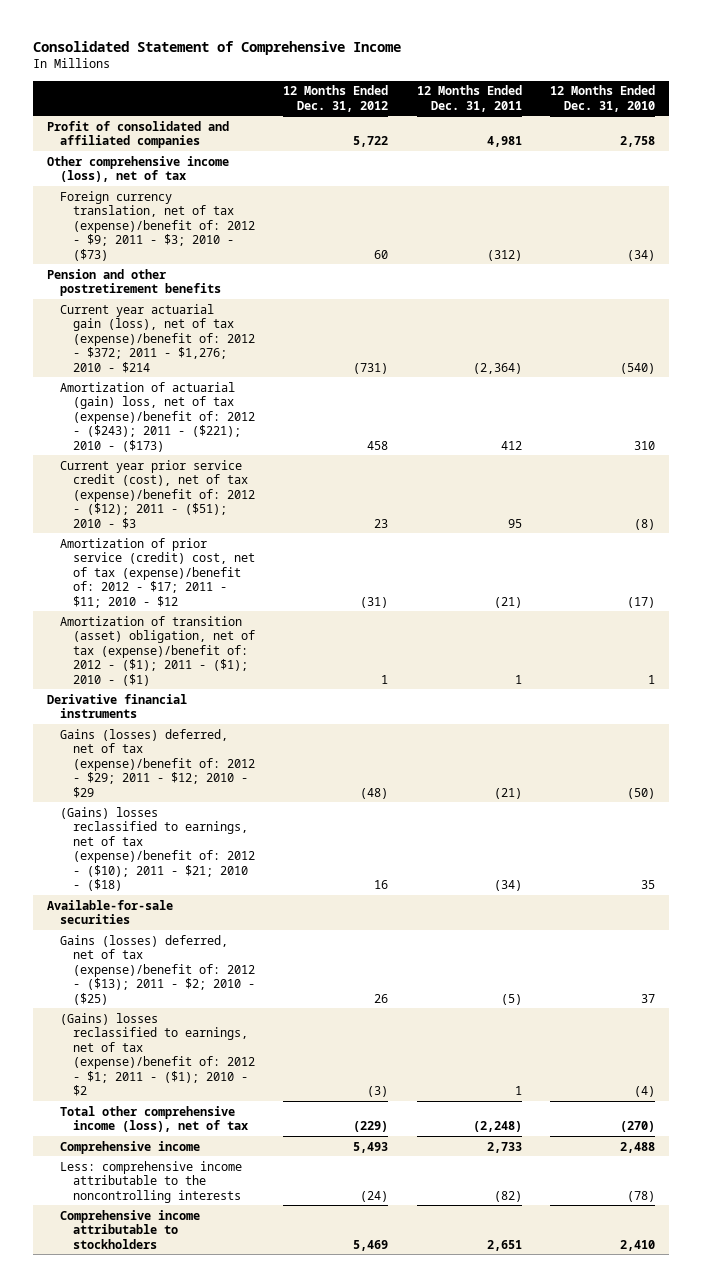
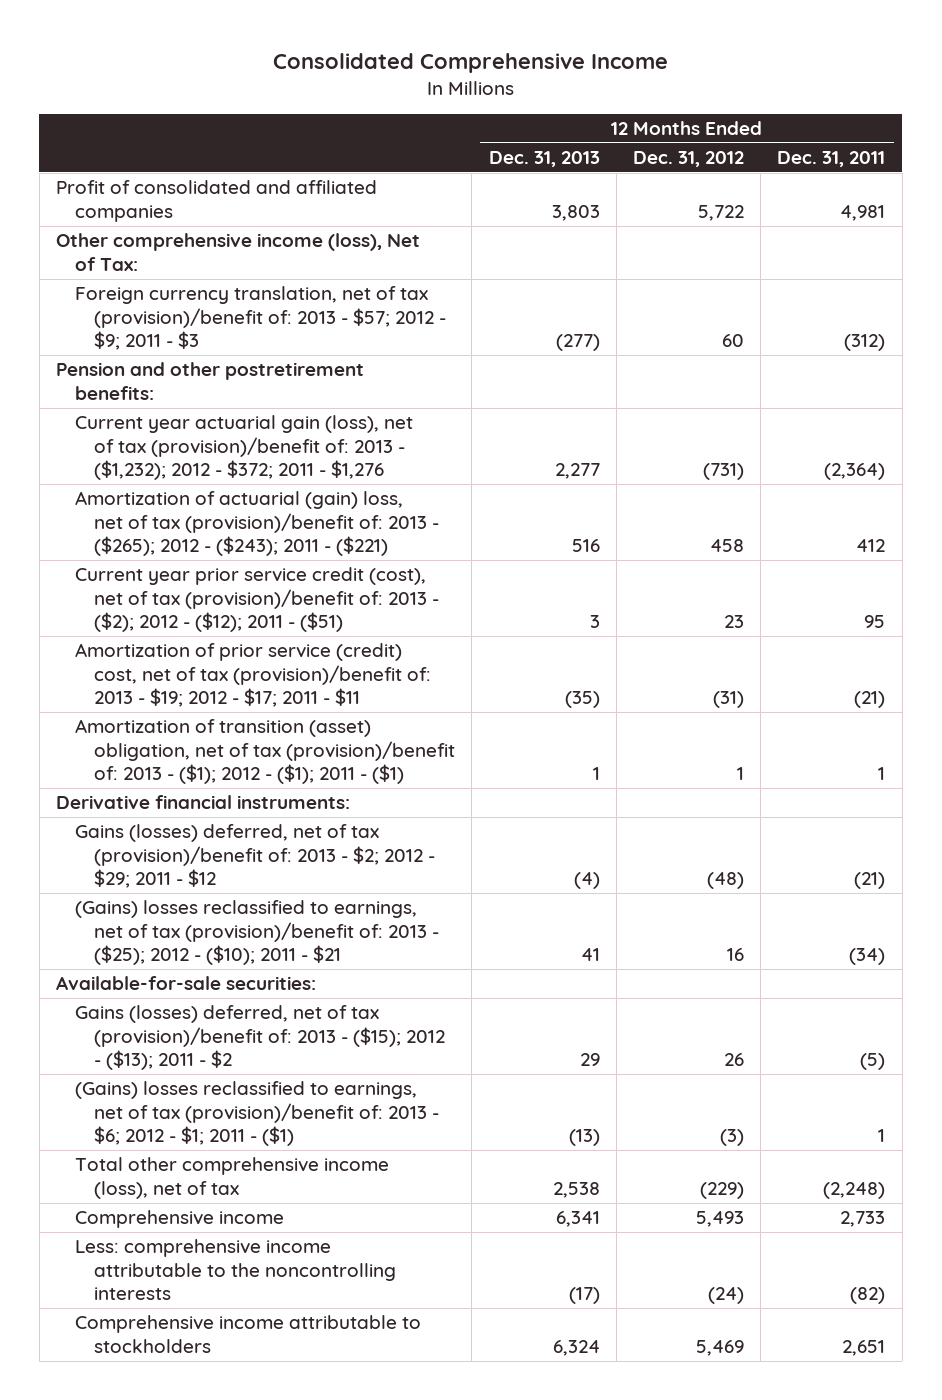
[32,40,401,55] Consolidated Statement of Comprehensive Income -> [272,52,668,73] Consolidated Comprehensive Income
[550,85,656,112] 12 Months Ended Dec. 31, 2010 -> none
none -> [488,150,600,167] Dec. 31, 2013
[47,155,230,183] Other comprehensive income (loss), net of tax -> [56,233,421,271] Other comprehensive income (loss), Net of Tax:
[60,190,256,261] Foreign currency translation, net of tax (expense)/benefit of: 2012 - $9; 2011 - $3; 2010 - ($73) -> [75,286,447,351] Foreign currency translation, net of tax (provision)/benefit of: 2013 - $57; 2012 - $9; 2011 - $3
[47,268,222,297] Pension and other postretirement benefits -> [56,362,365,400] Pension and other postretirement benefits:
[60,303,256,373] Current year actuarial gain (loss), net of tax (expense)/benefit of: 2012 - $372; 2011 - $1,276; 2010 - $214 -> [75,415,414,481] Current year actuarial gain (loss), net of tax (provision)/benefit of: 2013 - ($1,232); 2012 - $372; 2011 - $1,276
[60,381,256,452] Amortization of actuarial (gain) loss, net of tax (expense)/benefit of: 2012 - ($243); 2011 - ($221); 2010 - ($173) -> [75,491,440,557] Amortization of actuarial (gain) loss, net of tax (provision)/benefit of: 2013 - ($265); 2012 - ($243); 2011 - ($221)
[60,459,256,529] Current year prior service credit (cost), net of tax (expense)/benefit of: 2012 - ($12); 2011 - ($51); 2010 - $3 -> [75,567,440,633] Current year prior service credit (cost), net of tax (provision)/benefit of: 2013 - ($2); 2012 - ($12); 2011 - ($51)
[60,537,256,608] Amortization of prior service (credit) cost, net of tax (expense)/benefit of: 2012 - $17; 2011 - $11; 2010 - $12 -> [75,643,432,708] Amortization of prior service (credit) cost, net of tax (provision)/benefit of: 2013 - $19; 2012 - $17; 2011 - $11
[60,615,256,686] Amortization of transition (asset) obligation, net of tax (expense)/benefit of: 2012 - ($1); 2011 - ($1); 2010 - ($1) -> [75,719,456,785] Amortization of transition (asset) obligation, net of tax (provision)/benefit of: 2013 - ($1); 2012 - ($1); 2011 - ($1)
[47,693,188,719] Derivative financial instruments -> [56,795,351,810] Derivative financial instruments:
[60,728,256,798] Gains (losses) deferred, net of tax (expense)/benefit of: 2012 - $29; 2011 - $12; 2010 - $29 -> [75,824,436,889] Gains (losses) deferred, net of tax (provision)/benefit of: 2013 - $2; 2012 - $29; 2011 - $12
[60,806,256,892] (Gains) losses reclassified to earnings, net of tax (expense)/benefit of: 2012 - ($10); 2011 - $21; 2010 - ($18) -> [75,900,440,966] (Gains) losses reclassified to earnings, net of tax (provision)/benefit of: 2013 - ($25); 2012 - ($10); 2011 - $21
[47,899,174,925] Available-for-sale securities -> [56,976,317,991] Available-for-sale securities:
[60,934,256,1005] Gains (losses) deferred, net of tax (expense)/benefit of: 2012 - ($13); 2011 - $2; 2010 - ($25) -> [75,1005,446,1071] Gains (losses) deferred, net of tax (provision)/benefit of: 2013 - ($15); 2012 - ($13); 2011 - $2
[60,1012,256,1097] (Gains) losses reclassified to earnings, net of tax (expense)/benefit of: 2012 - $1; 2011 - ($1); 2010 - $2 -> [75,1081,440,1147] (Gains) losses reclassified to earnings, net of tax (provision)/benefit of: 2013 - $6; 2012 - $1; 2011 - ($1)

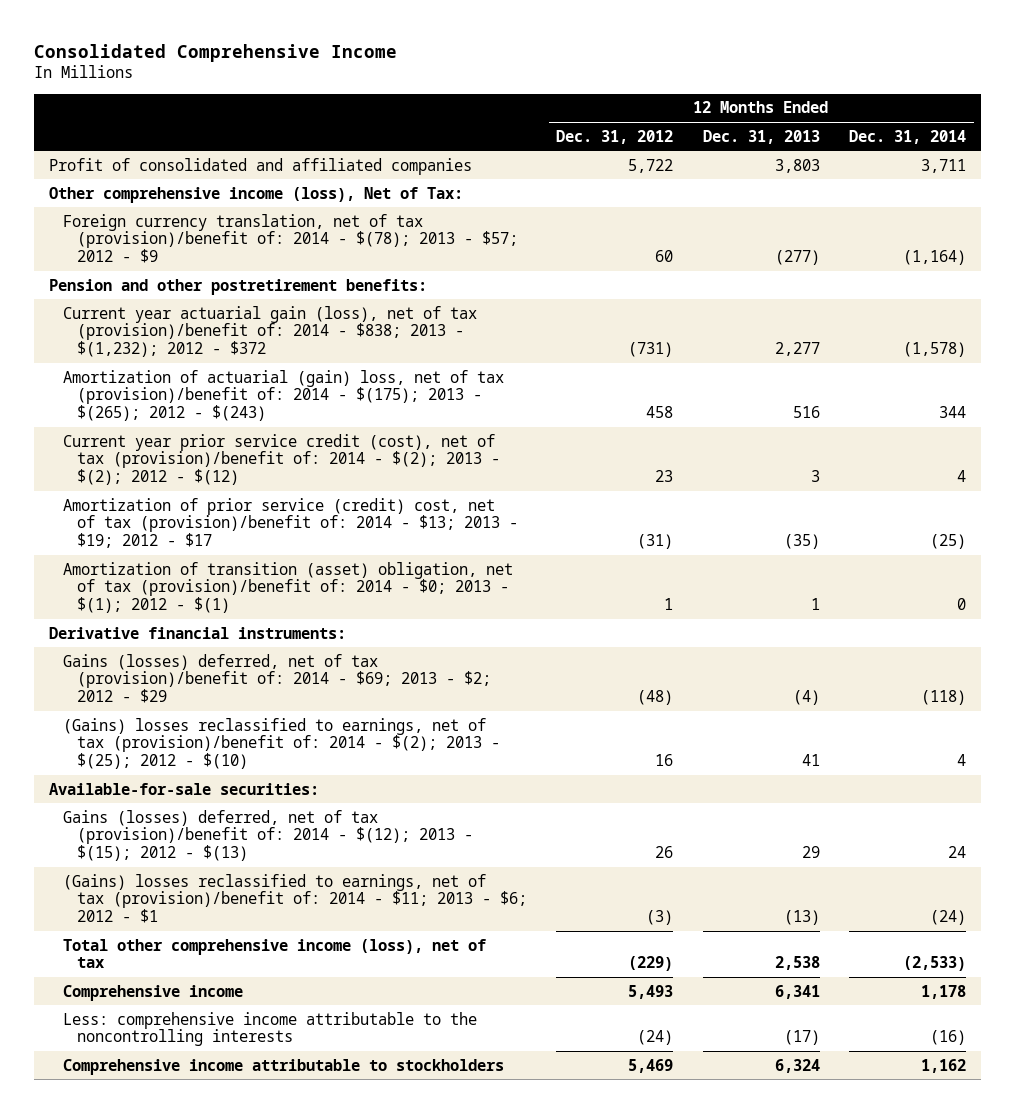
[777,150,886,167] Dec. 31, 2011 -> none
none -> [849,129,967,144] Dec. 31, 2014
[75,286,447,351] Foreign currency translation, net of tax (provision)/benefit of: 2013 - $57; 2012 - $9; 2011 - $3 -> [62,213,518,264] Foreign currency translation, net of tax (provision)/benefit of: 2014 - $(78); 2013 - $57; 2012 - $9
[75,415,414,481] Current year actuarial gain (loss), net of tax (provision)/benefit of: 2013 - ($1,232); 2012 - $372; 2011 - $1,276 -> [62,305,477,358] Current year actuarial gain (loss), net of tax (provision)/benefit of: 2014 - $838; 2013 - $(1,232); 2012 - $372
[75,491,440,557] Amortization of actuarial (gain) loss, net of tax (provision)/benefit of: 2013 - ($265); 2012 - ($243); 2011 - ($221) -> [62,369,504,422] Amortization of actuarial (gain) loss, net of tax (provision)/benefit of: 2014 - $(175); 2013 - $(265); 2012 - $(243)
[75,567,440,633] Current year prior service credit (cost), net of tax (provision)/benefit of: 2013 - ($2); 2012 - ($12); 2011 - ($51) -> [62,433,500,486] Current year prior service credit (cost), net of tax (provision)/benefit of: 2014 - $(2); 2013 - $(2); 2012 - $(12)
[75,643,432,708] Amortization of prior service (credit) cost, net of tax (provision)/benefit of: 2013 - $19; 2012 - $17; 2011 - $11 -> [62,497,518,549] Amortization of prior service (credit) cost, net of tax (provision)/benefit of: 2014 - $13; 2013 - $19; 2012 - $17
[75,719,456,785] Amortization of transition (asset) obligation, net of tax (provision)/benefit of: 2013 - ($1); 2012 - ($1); 2011 - ($1) -> [62,561,513,614] Amortization of transition (asset) obligation, net of tax (provision)/benefit of: 2014 - $0; 2013 - $(1); 2012 - $(1)
[75,824,436,889] Gains (losses) deferred, net of tax (provision)/benefit of: 2013 - $2; 2012 - $29; 2011 - $12 -> [62,653,491,704] Gains (losses) deferred, net of tax (provision)/benefit of: 2014 - $69; 2013 - $2; 2012 - $29
[75,900,440,966] (Gains) losses reclassified to earnings, net of tax (provision)/benefit of: 2013 - ($25); 2012 - ($10); 2011 - $21 -> [62,717,500,770] (Gains) losses reclassified to earnings, net of tax (provision)/benefit of: 2014 - $(2); 2013 - $(25); 2012 - $(10)
[75,1005,446,1071] Gains (losses) deferred, net of tax (provision)/benefit of: 2013 - ($15); 2012 - ($13); 2011 - $2 -> [62,809,473,862] Gains (losses) deferred, net of tax (provision)/benefit of: 2014 - $(12); 2013 - $(15); 2012 - $(13)
[75,1081,440,1147] (Gains) losses reclassified to earnings, net of tax (provision)/benefit of: 2013 - $6; 2012 - $1; 2011 - ($1) -> [62,873,527,924] (Gains) losses reclassified to earnings, net of tax (provision)/benefit of: 2014 - $11; 2013 - $6; 2012 - $1

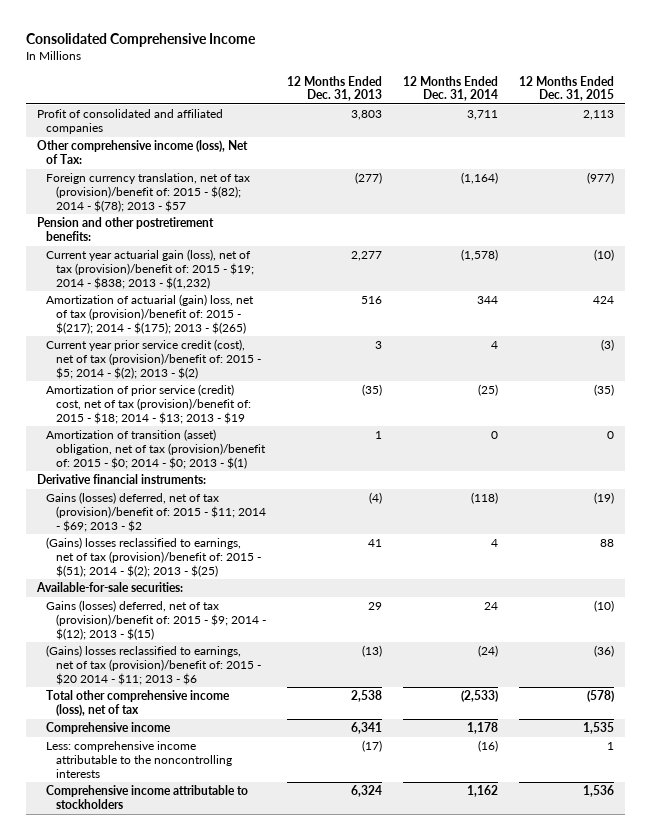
[556,129,674,144] Dec. 31, 2012 -> none
none -> [519,75,615,102] 12 Months Ended Dec. 31, 2015
[62,213,518,264] Foreign currency translation, net of tax (provision)/benefit of: 2014 - $(78); 2013 - $57; 2012 - $9 -> [46,173,251,212] Foreign currency translation, net of tax (provision)/benefit of: 2015 - $(82); 2014 - $(78); 2013 - $57
[62,305,477,358] Current year actuarial gain (loss), net of tax (provision)/benefit of: 2014 - $838; 2013 - $(1,232); 2012 - $372 -> [46,249,254,289] Current year actuarial gain (loss), net of tax (provision)/benefit of: 2015 - $19; 2014 - $838; 2013 - $(1,232)
[62,369,504,422] Amortization of actuarial (gain) loss, net of tax (provision)/benefit of: 2014 - $(175); 2013 - $(265); 2012 - $(243) -> [46,294,255,334] Amortization of actuarial (gain) loss, net of tax (provision)/benefit of: 2015 - $(217); 2014 - $(175); 2013 - $(265)
[62,433,500,486] Current year prior service credit (cost), net of tax (provision)/benefit of: 2014 - $(2); 2013 - $(2); 2012 - $(12) -> [46,339,261,379] Current year prior service credit (cost), net of tax (provision)/benefit of: 2015 - $5; 2014 - $(2); 2013 - $(2)
[62,497,518,549] Amortization of prior service (credit) cost, net of tax (provision)/benefit of: 2014 - $13; 2013 - $19; 2012 - $17 -> [46,384,251,424] Amortization of prior service (credit) cost, net of tax (provision)/benefit of: 2015 - $18; 2014 - $13; 2013 - $19
[62,561,513,614] Amortization of transition (asset) obligation, net of tax (provision)/benefit of: 2014 - $0; 2013 - $(1); 2012 - $(1) -> [46,429,266,469] Amortization of transition (asset) obligation, net of tax (provision)/benefit of: 2015 - $0; 2014 - $0; 2013 - $(1)
[62,653,491,704] Gains (losses) deferred, net of tax (provision)/benefit of: 2014 - $69; 2013 - $2; 2012 - $29 -> [46,492,266,532] Gains (losses) deferred, net of tax (provision)/benefit of: 2015 - $11; 2014 - $69; 2013 - $2
[62,717,500,770] (Gains) losses reclassified to earnings, net of tax (provision)/benefit of: 2014 - $(2); 2013 - $(25); 2012 - $(10) -> [46,537,261,577] (Gains) losses reclassified to earnings, net of tax (provision)/benefit of: 2015 - $(51); 2014 - $(2); 2013 - $(25)
[62,809,473,862] Gains (losses) deferred, net of tax (provision)/benefit of: 2014 - $(12); 2013 - $(15); 2012 - $(13) -> [46,600,266,640] Gains (losses) deferred, net of tax (provision)/benefit of: 2015 - $9; 2014 - $(12); 2013 - $(15)
[62,873,527,924] (Gains) losses reclassified to earnings, net of tax (provision)/benefit of: 2014 - $11; 2013 - $6; 2012 - $1 -> [46,645,261,685] (Gains) losses reclassified to earnings, net of tax (provision)/benefit of: 2015 - $20 2014 - $11; 2013 - $6

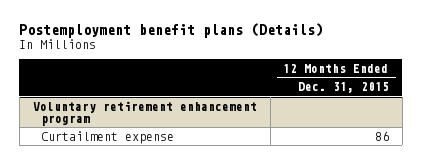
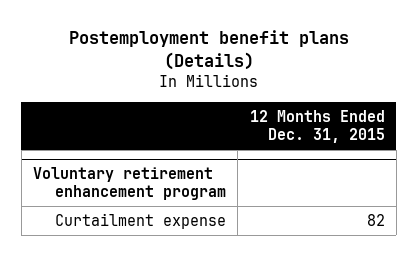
[374,130,389,141] 86 -> [366,213,385,226] 82

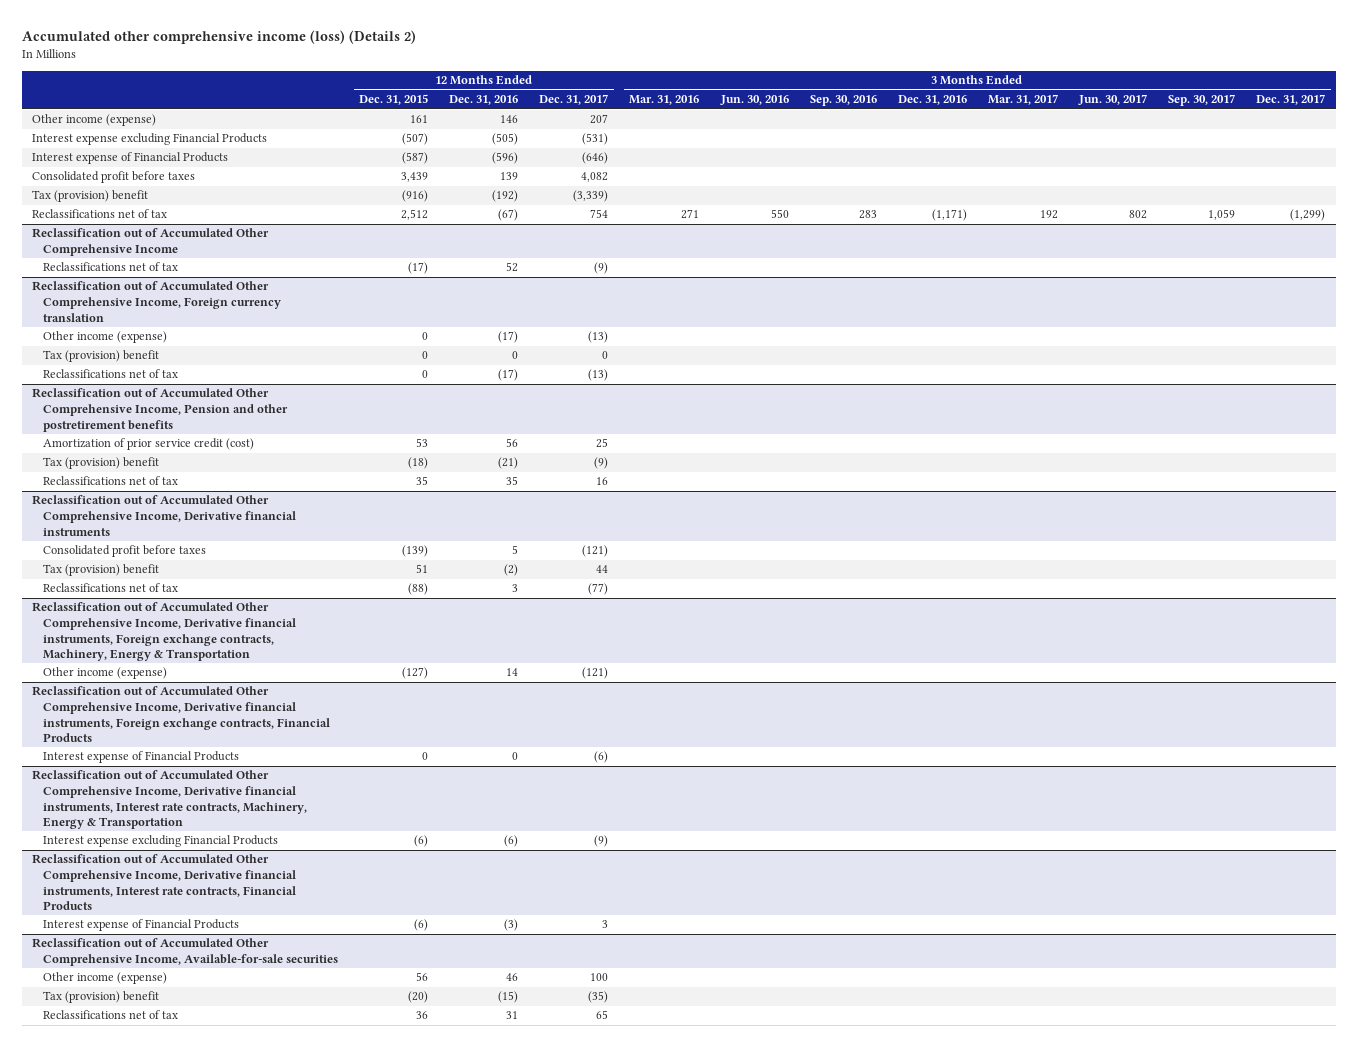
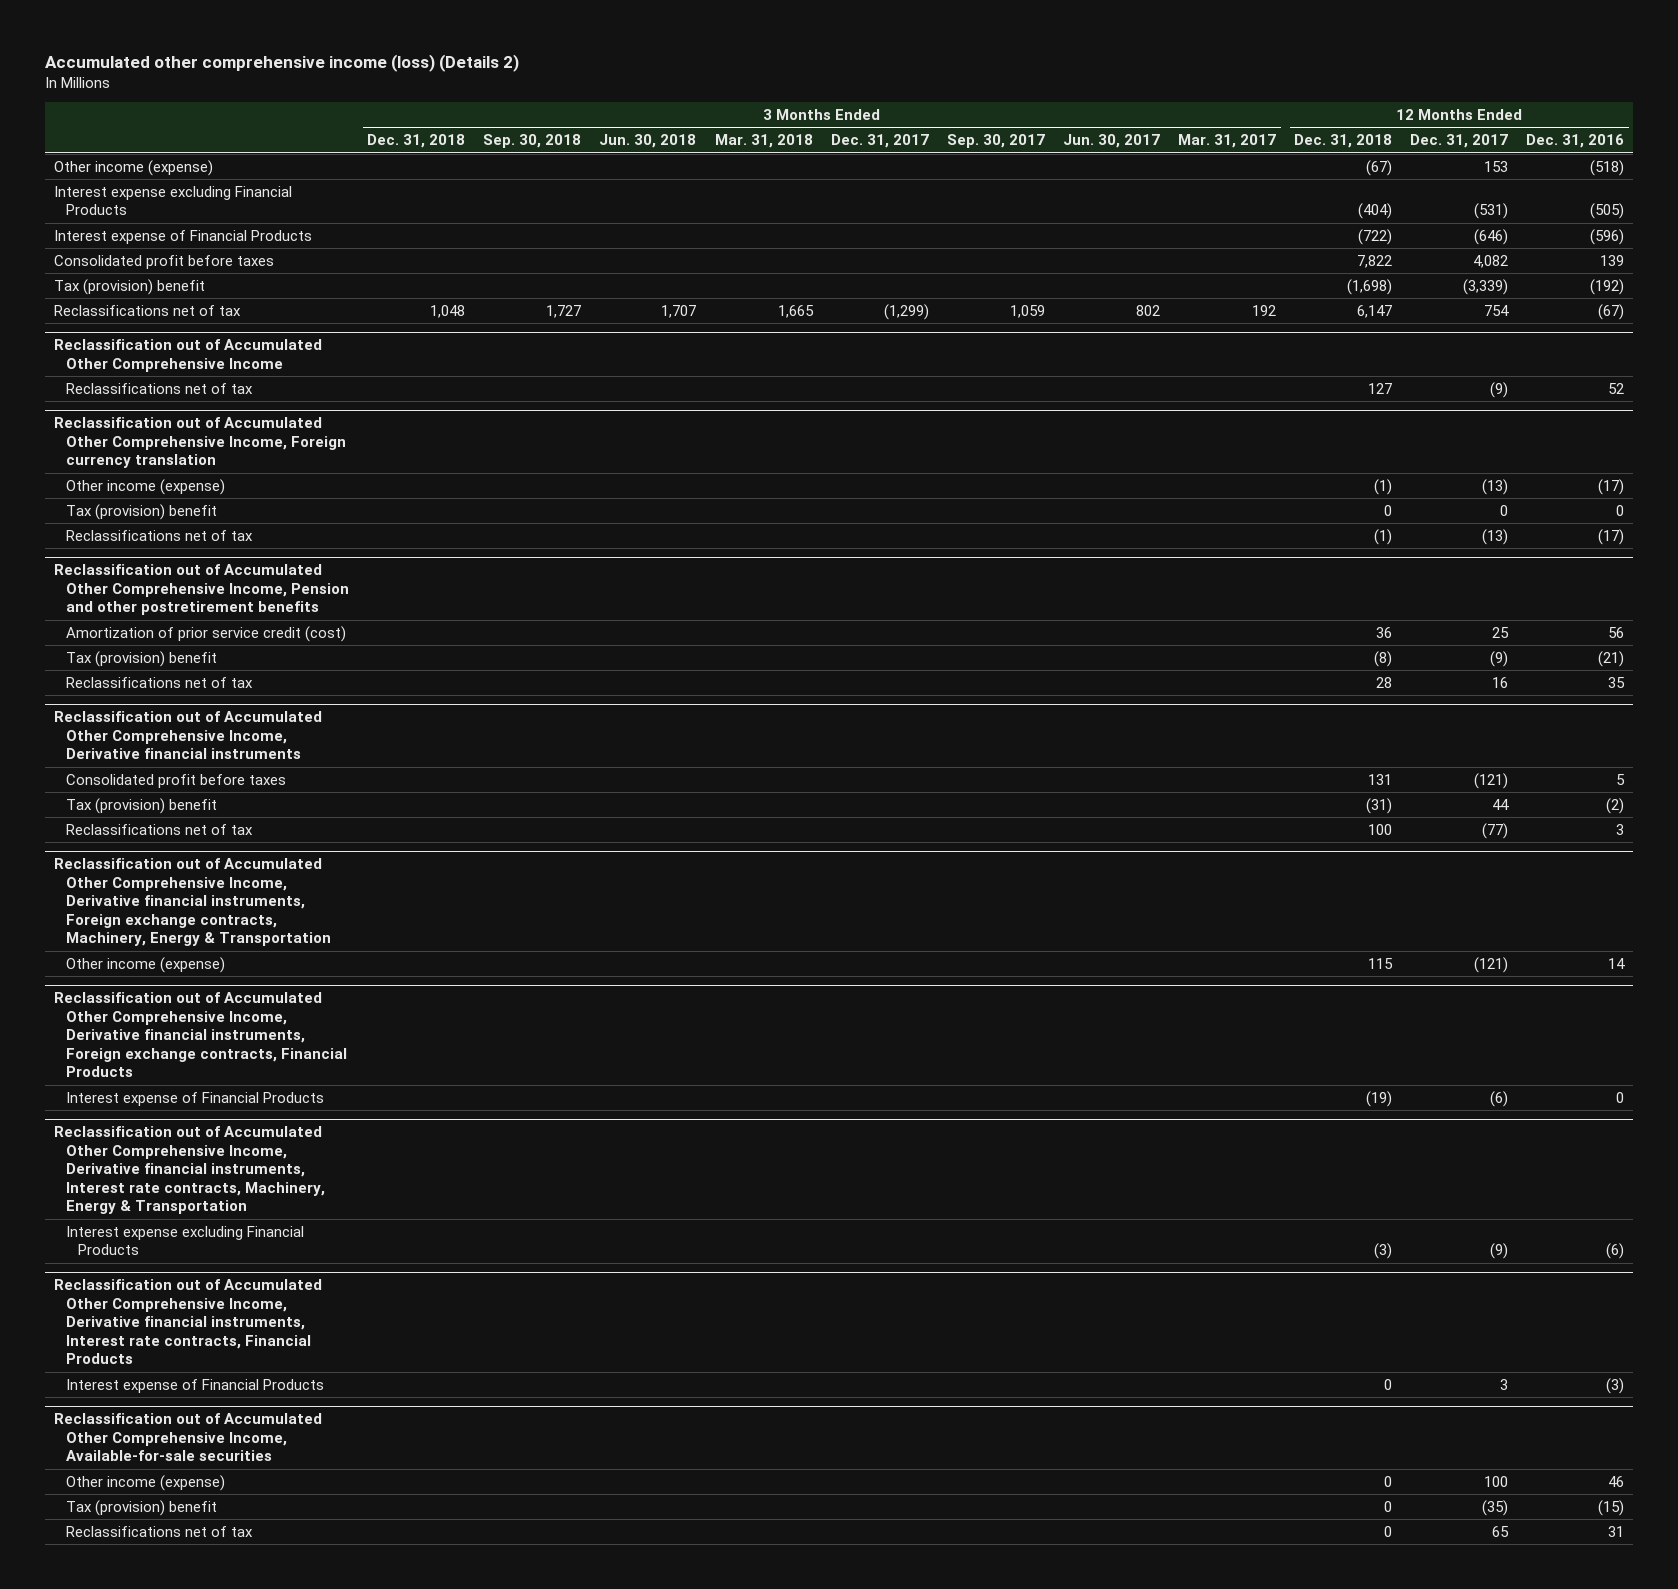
[359,94,429,106] Dec. 31, 2015 -> none
[629,95,700,106] Mar. 31, 2016 -> none
[719,95,789,106] Jun. 30, 2016 -> none
[809,95,877,107] Sep. 30, 2016 -> none
[897,95,967,106] Dec. 31, 2016 -> none
none -> [367,134,466,149] Dec. 31, 2018
none -> [483,134,582,149] Sep. 30, 2018
none -> [599,134,697,149] Jun. 30, 2018
none -> [714,134,813,149] Mar. 31, 2018
none -> [1294,134,1393,149] Dec. 31, 2018
[500,115,519,124] 146 -> [1590,159,1625,176] (518)
[590,114,609,125] 207 -> [1484,160,1509,172] 153

